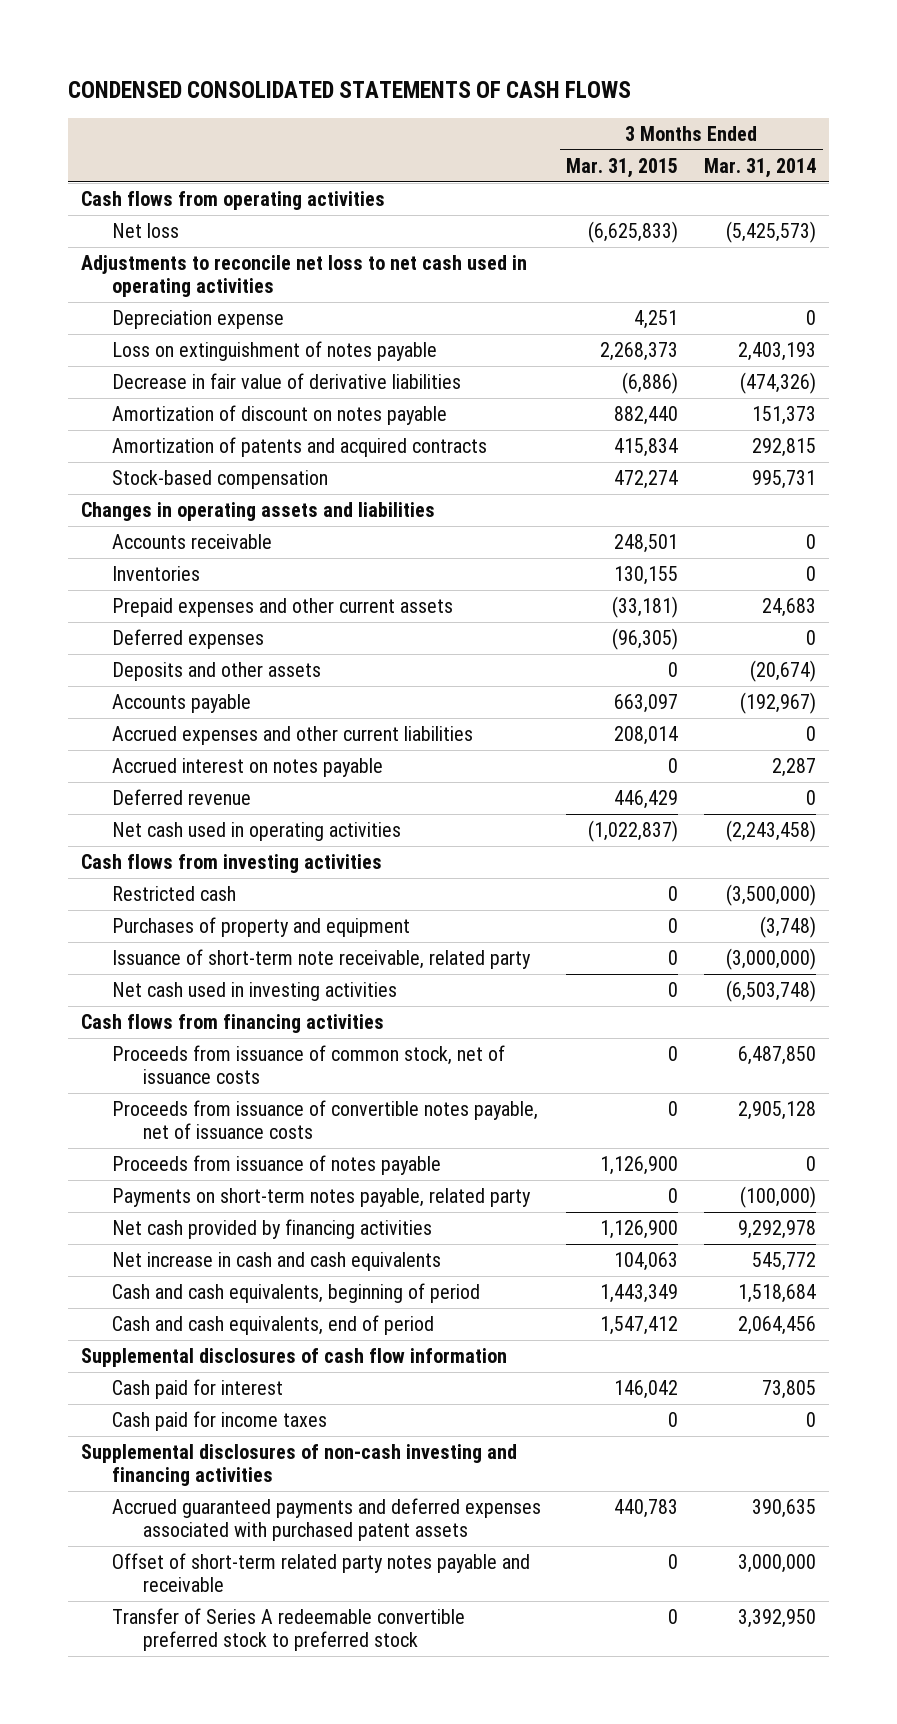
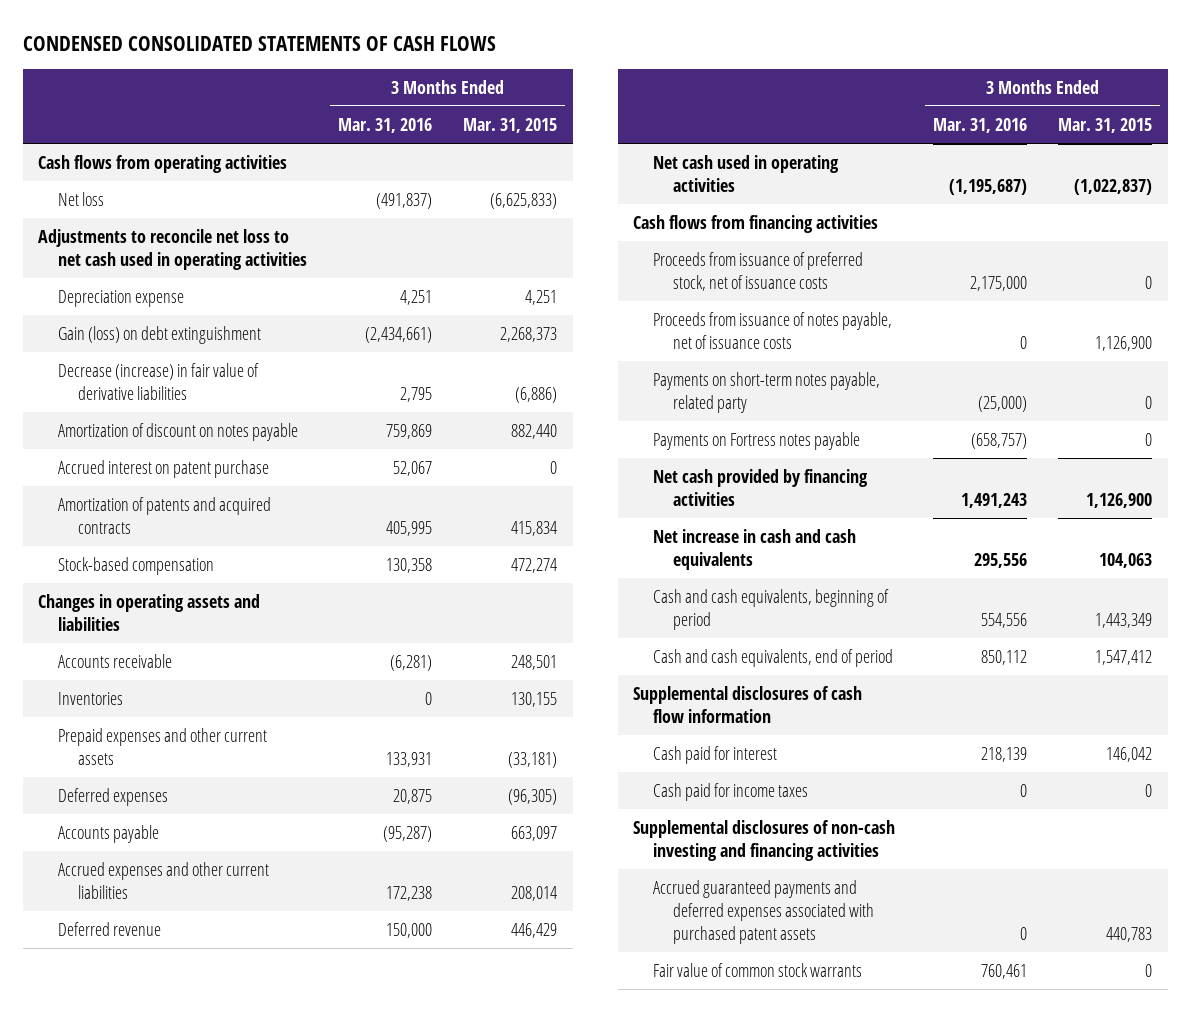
[704,157,817,178] Mar. 31, 2014 -> none
none -> [338,118,433,134] Mar. 31, 2016
[111,340,437,361] Loss on extinguishment of notes payable -> [57,326,261,345] Gain (loss) on debt extinguishment
[111,372,461,389] Decrease in fair value of derivative liabilities -> [57,363,259,400] Decrease (increase) in fair value of derivative liabilities
none -> [57,460,269,479] Accrued interest on patent purchase
[111,661,321,681] Deposits and other assets -> none
[111,757,383,777] Accrued interest on notes payable -> none
[80,853,382,873] Cash flows from investing activities -> none
[111,885,236,901] Restricted cash -> none
[111,916,410,937] Purchases of property and equipment -> none
[111,948,531,969] Issuance of short-term note receivable, related party -> none
[111,981,397,1001] Net cash used in investing activities -> none
[111,1154,441,1175] Proceeds from issuance of notes payable -> none
[111,1044,505,1084] Proceeds from issuance of common stock, net of issuance costs -> [653,252,864,291] Proceeds from issuance of preferred stock, net of issuance costs
[111,1099,538,1139] Proceeds from issuance of convertible notes payable, net of issuance costs -> [653,312,893,349] Proceeds from issuance of notes payable, net of issuance costs
[668,1100,679,1116] 0 -> [1095,335,1153,351] 1,126,900
none -> [653,432,861,451] Payments on Fortress notes payable
[111,1552,530,1592] Offset of short-term related party notes payable and receivable -> none
[111,1607,465,1651] Transfer of Series A redeemable convertible preferred stock to preferred stock -> none
none -> [653,963,863,978] Fair value of common stock warrants

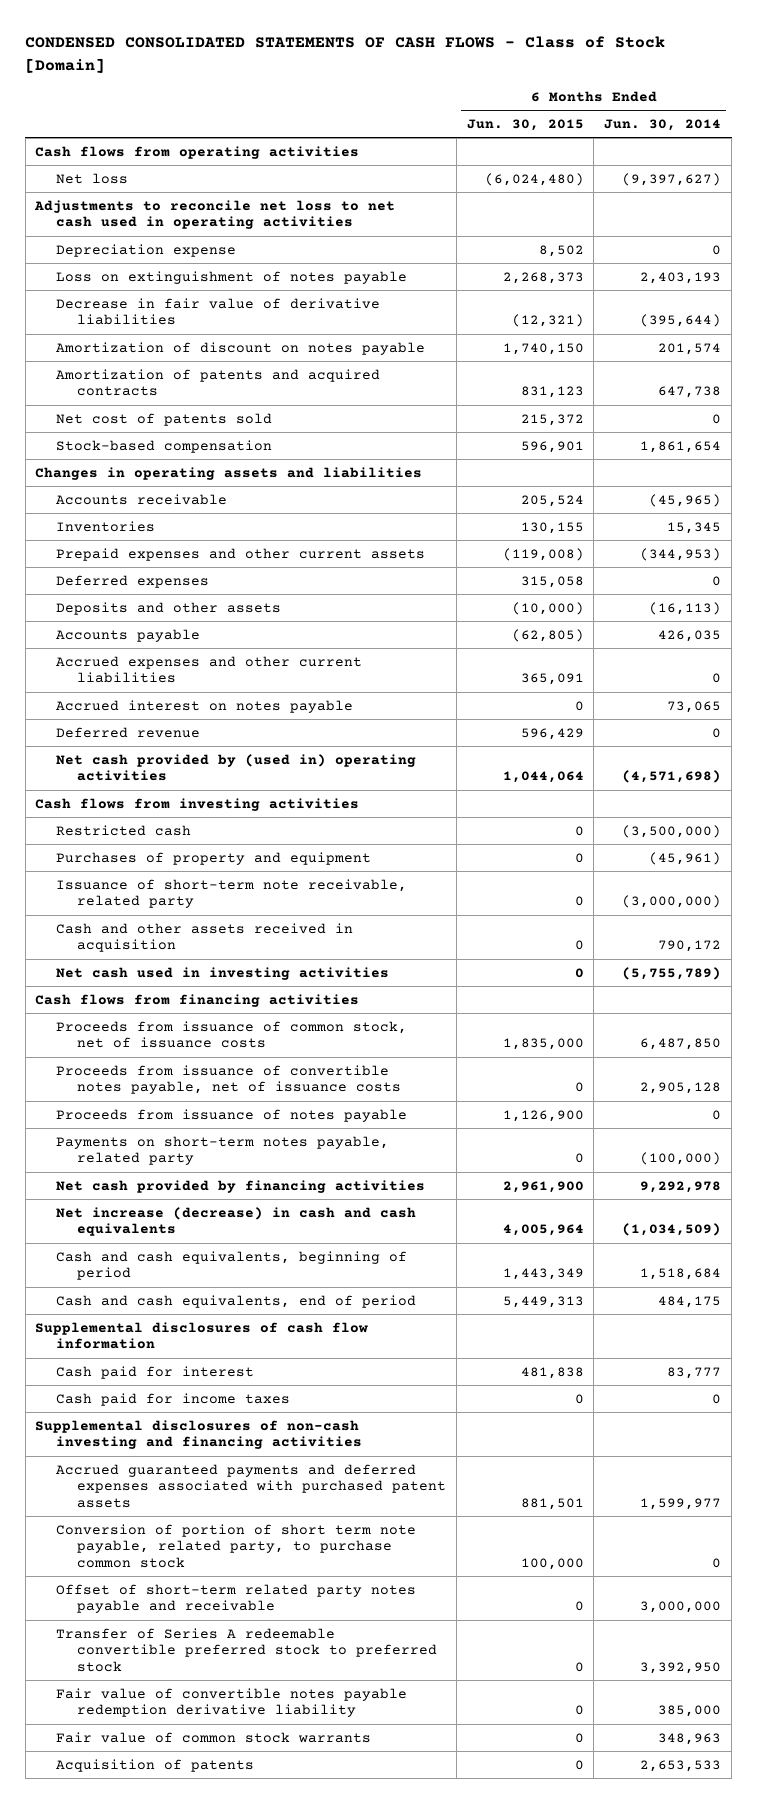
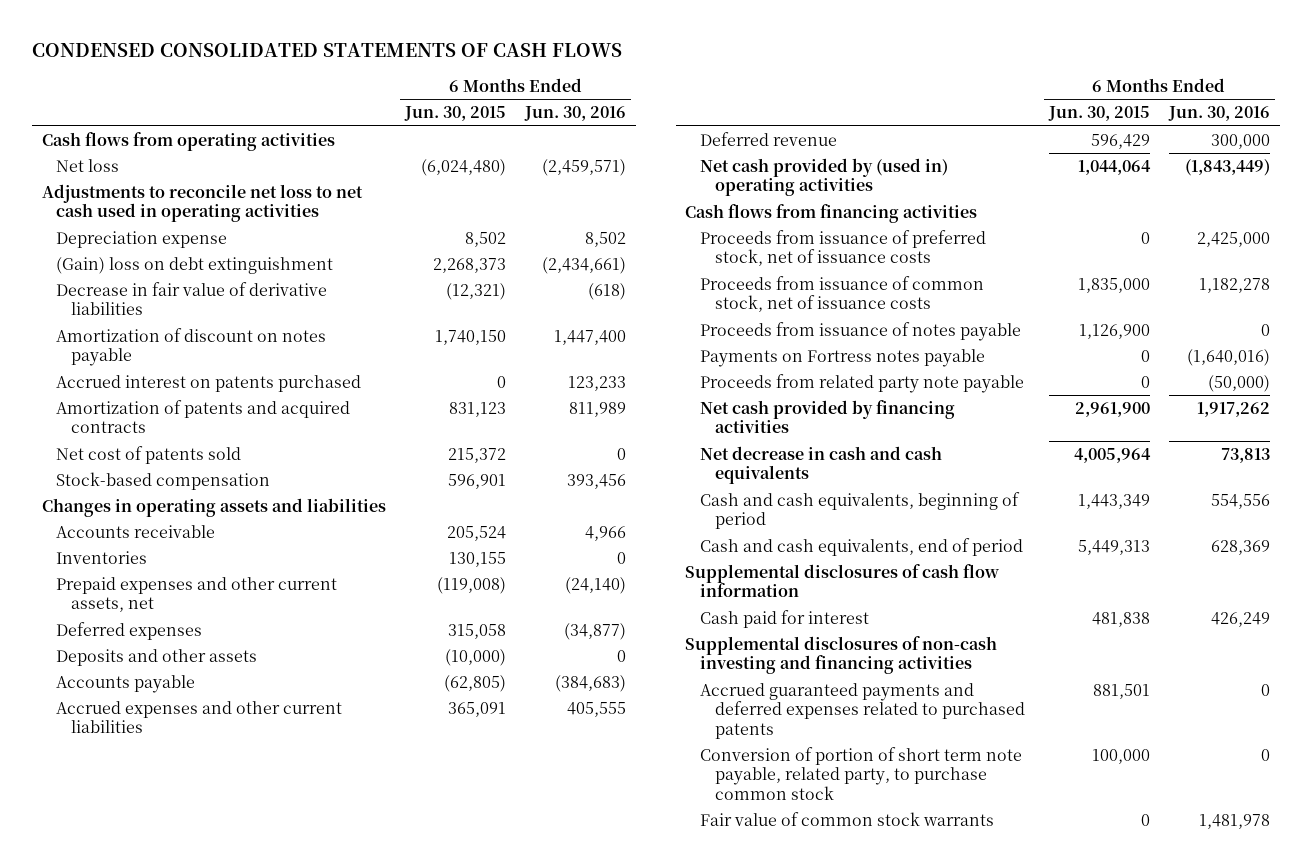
[25,36,666,73] CONDENSED CONSOLIDATED STATEMENTS OF CASH FLOWS - Class of Stock [Domain] -> [31,42,622,57] CONDENSED CONSOLIDATED STATEMENTS OF CASH FLOWS
[604,119,722,132] Jun. 30, 2014 -> none
none -> [524,106,627,122] Jun. 30, 2016
[56,270,408,284] Loss on extinguishment of notes payable -> [56,257,334,275] (Gain) loss on debt extinguishment
none -> [56,375,362,393] Accrued interest on patents purchased
[56,547,426,561] Prepaid expenses and other current assets -> [56,577,338,613] Prepaid expenses and other current assets, net
[56,699,354,713] Accrued interest on notes payable -> none
[35,797,360,811] Cash flows from investing activities -> none
[56,824,192,836] Restricted cash -> none
[56,851,372,865] Purchases of property and equipment -> none
[56,878,408,909] Issuance of short-term note receivable, related party -> none
[56,922,354,953] Cash and other assets received in acquisition -> none
[56,966,390,980] Net cash used in investing activities -> none
none -> [699,230,986,267] Proceeds from issuance of preferred stock, net of issuance costs
[56,1064,401,1095] Proceeds from issuance of convertible notes payable, net of issuance costs -> none
[56,1135,390,1166] Payments on short-term notes payable, related party -> none
none -> [699,349,985,368] Payments on Fortress notes payable
none -> [699,374,1024,394] Proceeds from related party note payable
[56,1206,417,1237] Net increase (decrease) in cash and cash equivalents -> [699,446,942,485] Net decrease in cash and cash equivalents
[56,1392,291,1406] Cash paid for income taxes -> none
[56,1463,446,1509] Accrued guaranteed payments and deferred expenses associated with purchased patent assets -> [699,683,1025,739] Accrued guaranteed payments and deferred expenses related to purchased patents
[56,1583,417,1614] Offset of short-term related party notes payable and receivable -> none
[56,1627,437,1673] Transfer of Series A redeemable convertible preferred stock to preferred stock -> none
[56,1687,408,1718] Fair value of convertible notes payable redemption derivative liability -> none
[56,1758,255,1772] Acquisition of patents -> none

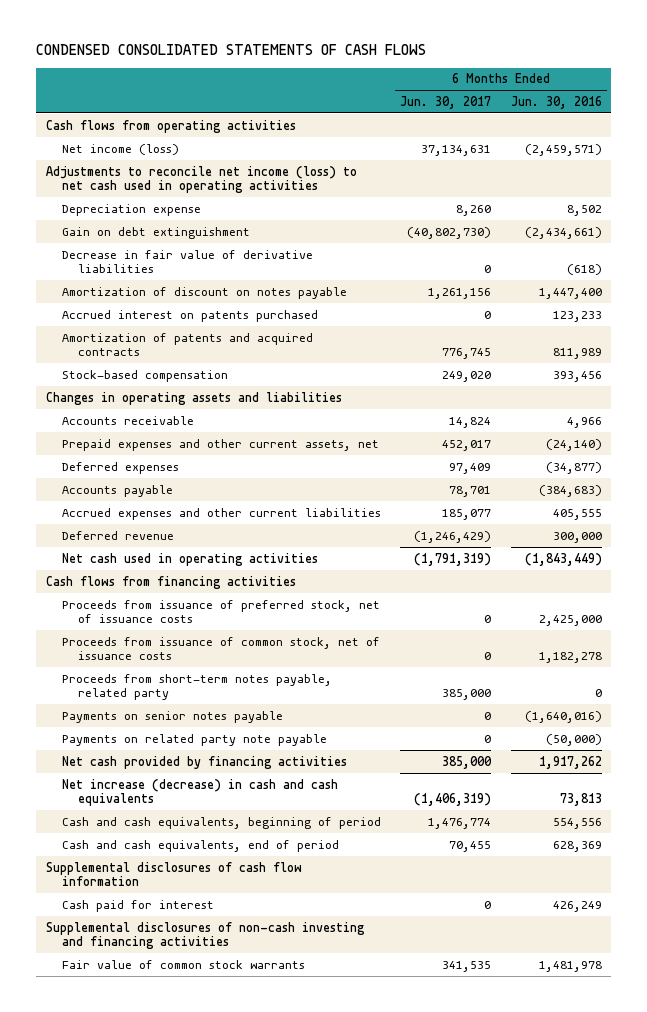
[403,106,506,122] Jun. 30, 2015 -> none
none -> [400,95,492,109] Jun. 30, 2017
[56,159,120,173] Net loss -> [61,143,179,155] Net income (loss)
[41,184,363,223] Adjustments to reconcile net loss to net cash used in operating activities -> [45,165,357,194] Adjustments to reconcile net income (loss) to net cash used in operating activities
[56,257,334,275] (Gain) loss on debt extinguishment -> [61,226,250,239] Gain on debt extinguishment
[56,446,242,465] Net cost of patents sold -> none
[56,551,148,565] Inventories -> none
[56,649,258,667] Deposits and other assets -> none
[699,158,948,197] Net cash provided by (used in) operating activities -> [61,552,318,566] Net cash used in operating activities
[699,322,1021,342] Proceeds from issuance of notes payable -> [61,673,332,701] Proceeds from short-term notes payable, related party
[699,349,985,368] Payments on Fortress notes payable -> [61,710,283,723] Payments on senior notes payable
[699,374,1024,394] Proceeds from related party note payable -> [61,733,327,746] Payments on related party note payable
[699,446,942,485] Net decrease in cash and cash equivalents -> [61,778,338,807] Net increase (decrease) in cash and cash equivalents
[699,683,1025,739] Accrued guaranteed payments and deferred expenses related to purchased patents -> none
[699,747,1022,800] Conversion of portion of short term note payable, related party, to purchase common stock -> none

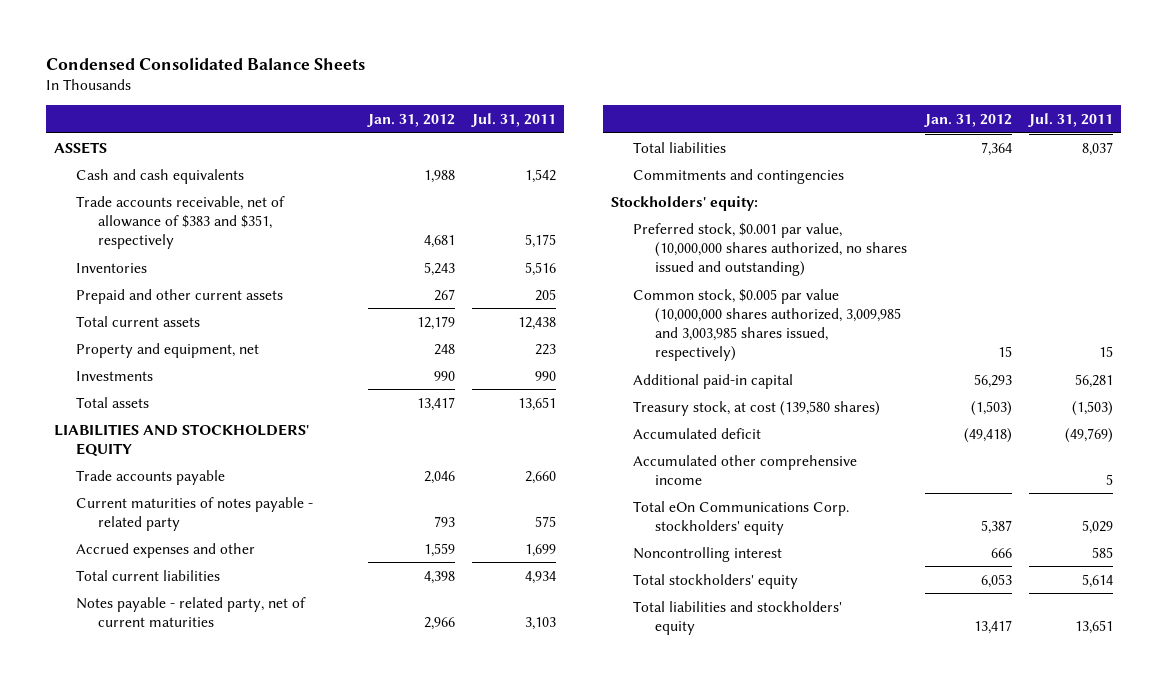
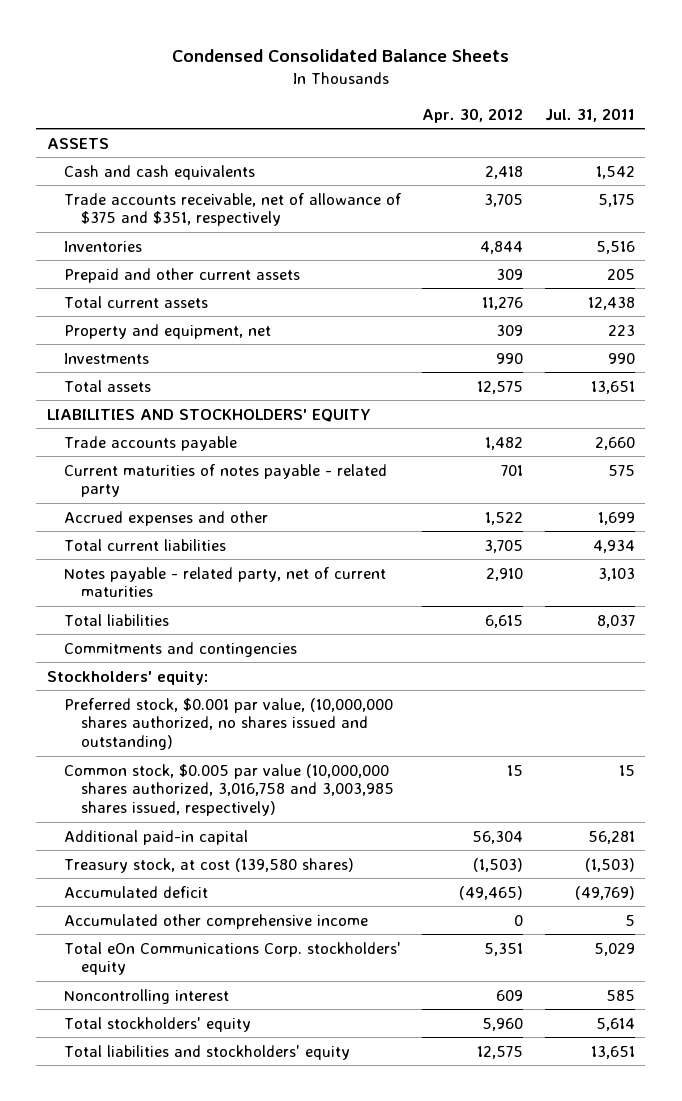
[366,113,455,127] Jan. 31, 2012 -> none
none -> [422,107,524,123] Apr. 30, 2012
[76,195,286,250] Trade accounts receivable, net of allowance of $383 and $351, respectively -> [64,192,402,227] Trade accounts receivable, net of allowance of $375 and $351, respectively
[633,288,902,362] Common stock, $0.005 par value (10,000,000 shares authorized, 3,009,985 and 3,003,985 shares issued, respectively) -> [64,763,395,817] Common stock, $0.005 par value (10,000,000 shares authorized, 3,016,758 and 3,003,985 shares issued, respectively)

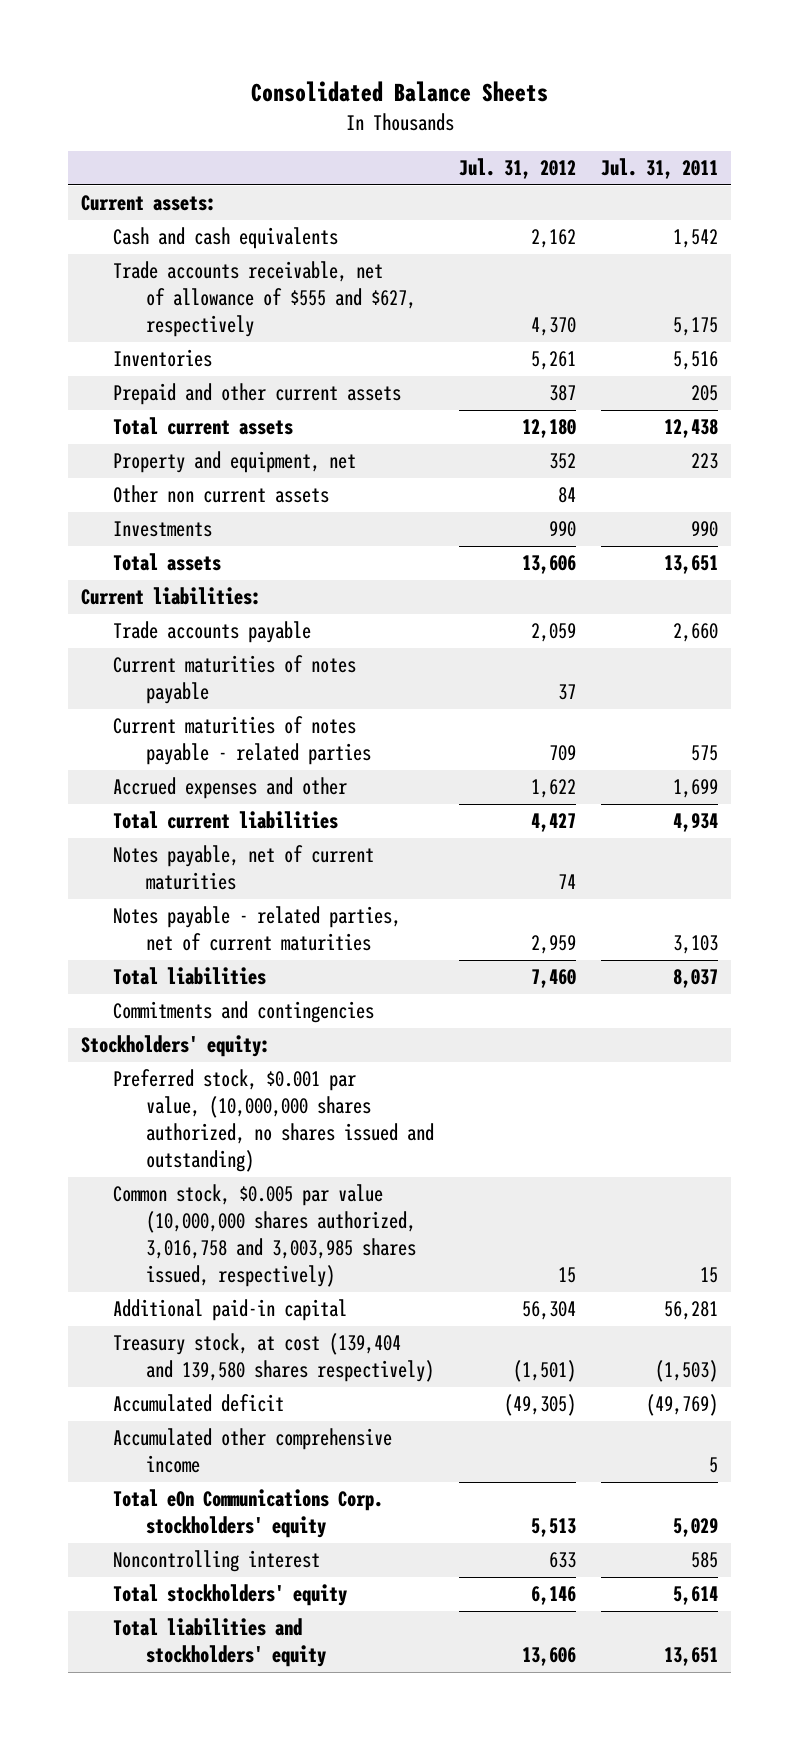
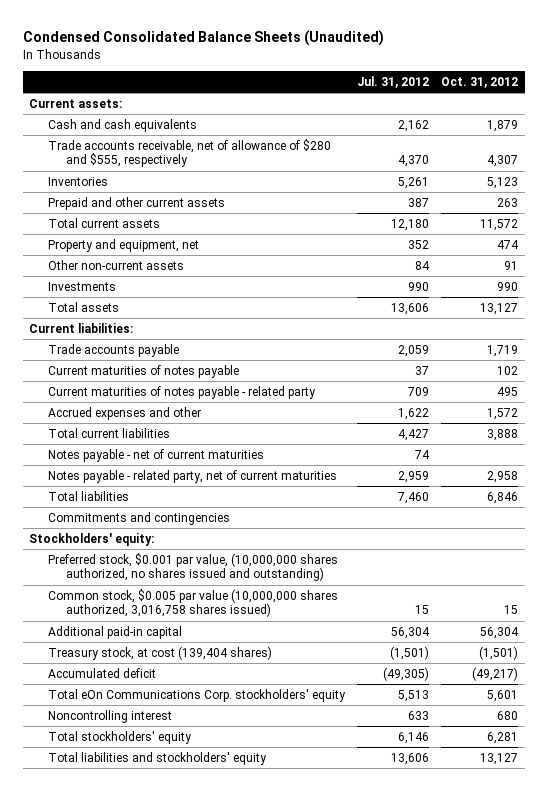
[250,81,548,103] Consolidated Balance Sheets -> [23,30,385,47] Condensed Consolidated Balance Sheets (Unaudited)
[601,158,719,180] Jul. 31, 2011 -> none
none -> [441,76,519,88] Oct. 31, 2012
[113,261,416,338] Trade accounts receivable, net of allowance of $555 and $627, respectively -> [47,138,331,168] Trade accounts receivable, net of allowance of $280 and $555, respectively
[113,485,330,504] Other non current assets -> [47,259,184,270] Other non-current assets
[113,716,371,766] Current maturities of notes payable - related parties -> [47,385,316,399] Current maturities of notes payable - related party
[113,845,375,891] Notes payable, net of current maturities -> [47,448,264,462] Notes payable - net of current maturities
[113,906,402,952] Notes payable - related parties, net of current maturities -> [47,469,337,483] Notes payable - related party, net of current maturities
[113,1184,416,1288] Common stock, $0.005 par value (10,000,000 shares authorized, 3,016,758 and 3,003,985 shares issued, respectively) -> [47,588,338,618] Common stock, $0.005 par value (10,000,000 shares authorized, 3,016,758 shares issued)
[113,1333,434,1383] Treasury stock, at cost (139,404 and 139,580 shares respectively) -> [47,645,272,660] Treasury stock, at cost (139,404 shares)
[113,1428,393,1474] Accumulated other comprehensive income -> none

